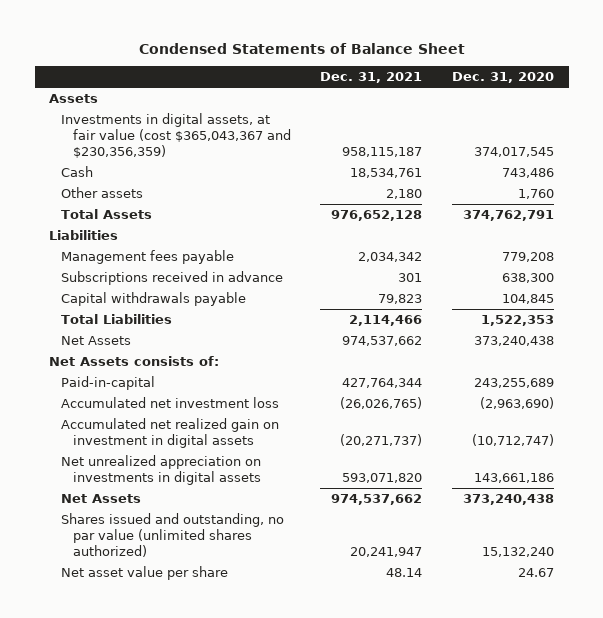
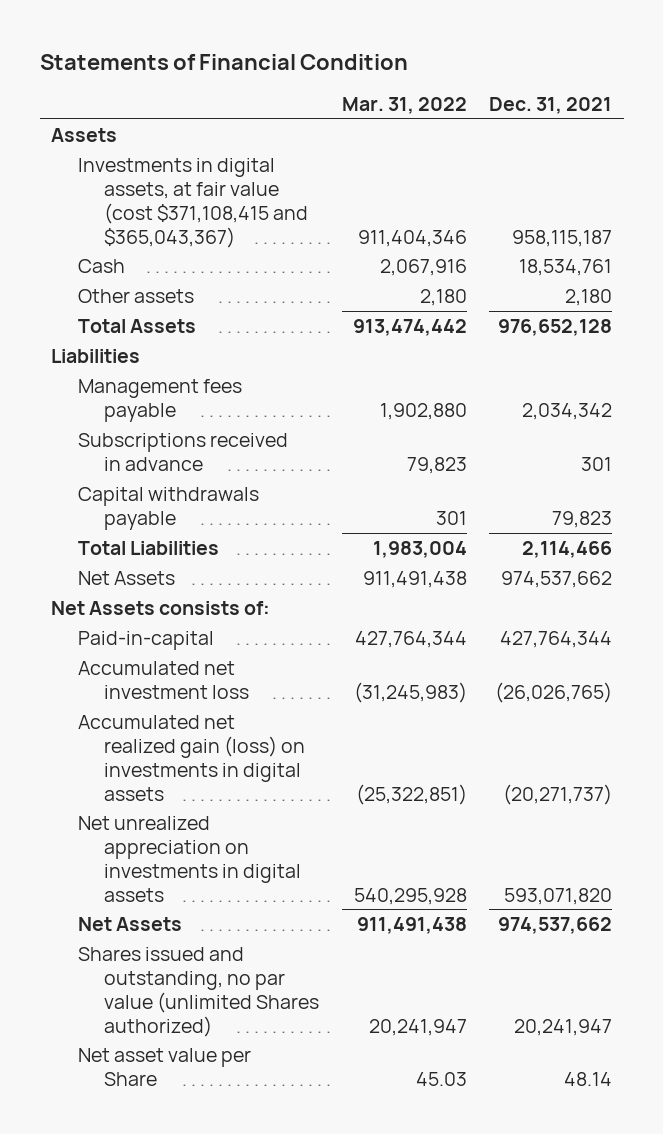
[138,42,465,54] Condensed Statements of Balance Sheet -> [39,53,408,70] Statements of Financial Condition
[451,72,554,84] Dec. 31, 2020 -> none
none -> [341,96,467,114] Mar. 31, 2022
[60,113,291,158] Investments in digital assets, at fair value (cost $365,043,367 and $230,356,359) -> [77,157,309,248] Investments in digital assets, at fair value (cost $371,108,415 and $365,043,367)
[60,418,279,448] Accumulated net realized gain on investment in digital assets -> [77,714,306,801] Accumulated net realized gain (loss) on investments in digital assets
[60,513,284,557] Shares issued and outstanding, no par value (unlimited shares authorized) -> [77,946,320,1037] Shares issued and outstanding, no par value (unlimited Shares authorized)
[60,566,228,581] Net asset value per share -> [77,1047,251,1086] Net asset value per Share

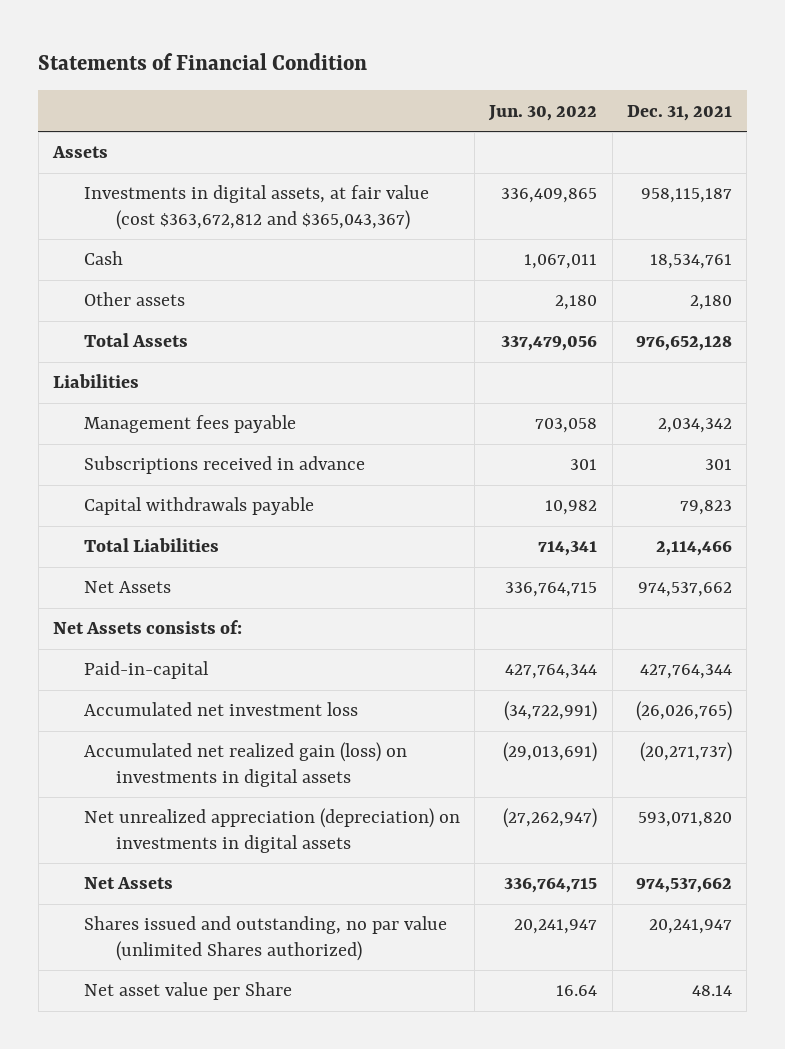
[341,96,467,114] Mar. 31, 2022 -> none
none -> [488,104,598,121] Jun. 30, 2022
[77,157,309,248] Investments in digital assets, at fair value (cost $371,108,415 and $365,043,367) -> [84,185,430,230] Investments in digital assets, at fair value (cost $363,672,812 and $365,043,367)
[77,815,302,902] Net unrealized appreciation on investments in digital assets -> [84,808,461,853] Net unrealized appreciation (depreciation) on investments in digital assets

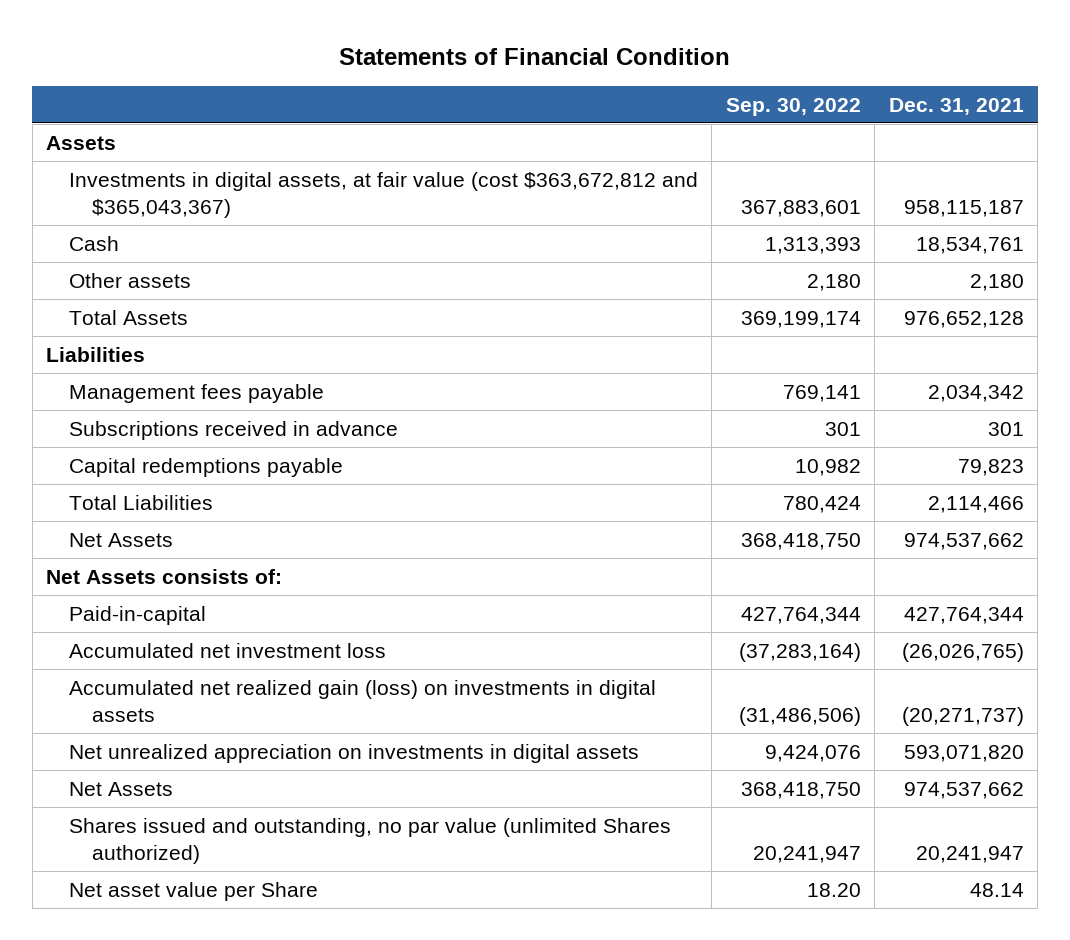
[488,104,598,121] Jun. 30, 2022 -> none
none -> [725,97,861,116] Sep. 30, 2022
[84,497,315,516] Capital withdrawals payable -> [69,457,344,477] Capital redemptions payable
[84,808,461,853] Net unrealized appreciation (depreciation) on investments in digital assets -> [69,743,640,763] Net unrealized appreciation on investments in digital assets

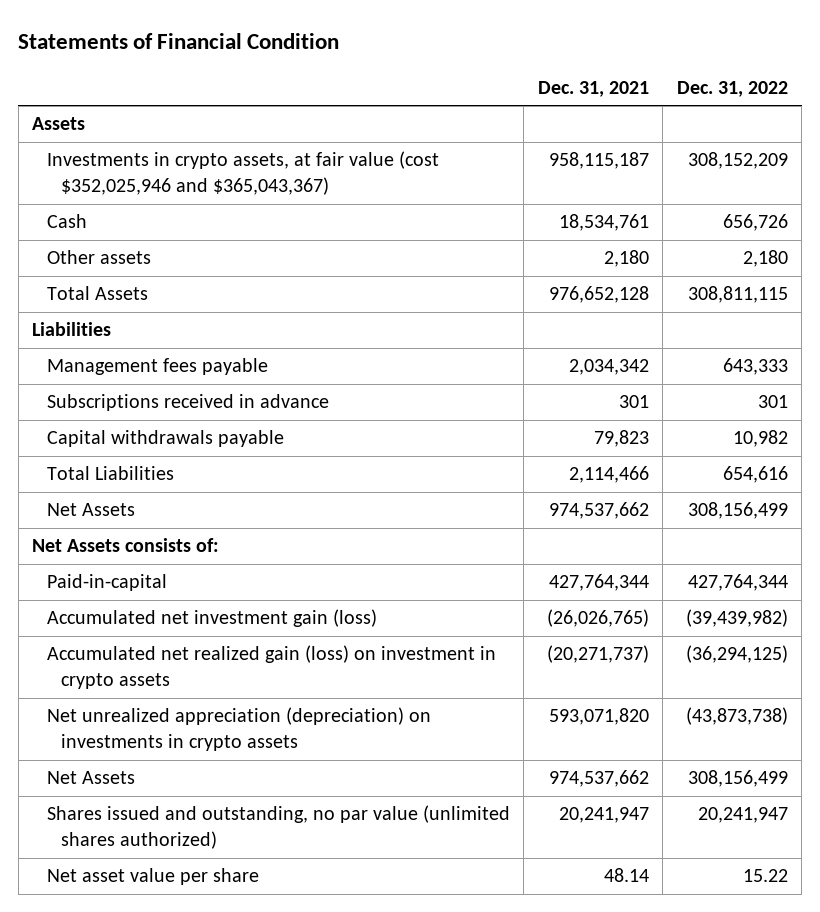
[725,97,861,116] Sep. 30, 2022 -> none
none -> [676,80,788,97] Dec. 31, 2022
[69,171,699,218] Investments in digital assets, at fair value (cost $363,672,812 and $365,043,367) -> [46,151,439,196] Investments in crypto assets, at fair value (cost $352,025,946 and $365,043,367)
[69,457,344,477] Capital redemptions payable -> [46,430,284,448] Capital withdrawals payable
[69,642,387,658] Accumulated net investment loss -> [46,609,377,628] Accumulated net investment gain (loss)
[69,679,657,722] Accumulated net realized gain (loss) on investments in digital assets -> [46,645,496,690] Accumulated net realized gain (loss) on investment in crypto assets
[69,743,640,763] Net unrealized appreciation on investments in digital assets -> [46,707,431,752] Net unrealized appreciation (depreciation) on investments in crypto assets
[69,817,672,864] Shares issued and outstanding, no par value (unlimited Shares authorized) -> [46,805,510,850] Shares issued and outstanding, no par value (unlimited shares authorized)
[69,881,319,901] Net asset value per Share -> [46,868,259,886] Net asset value per share

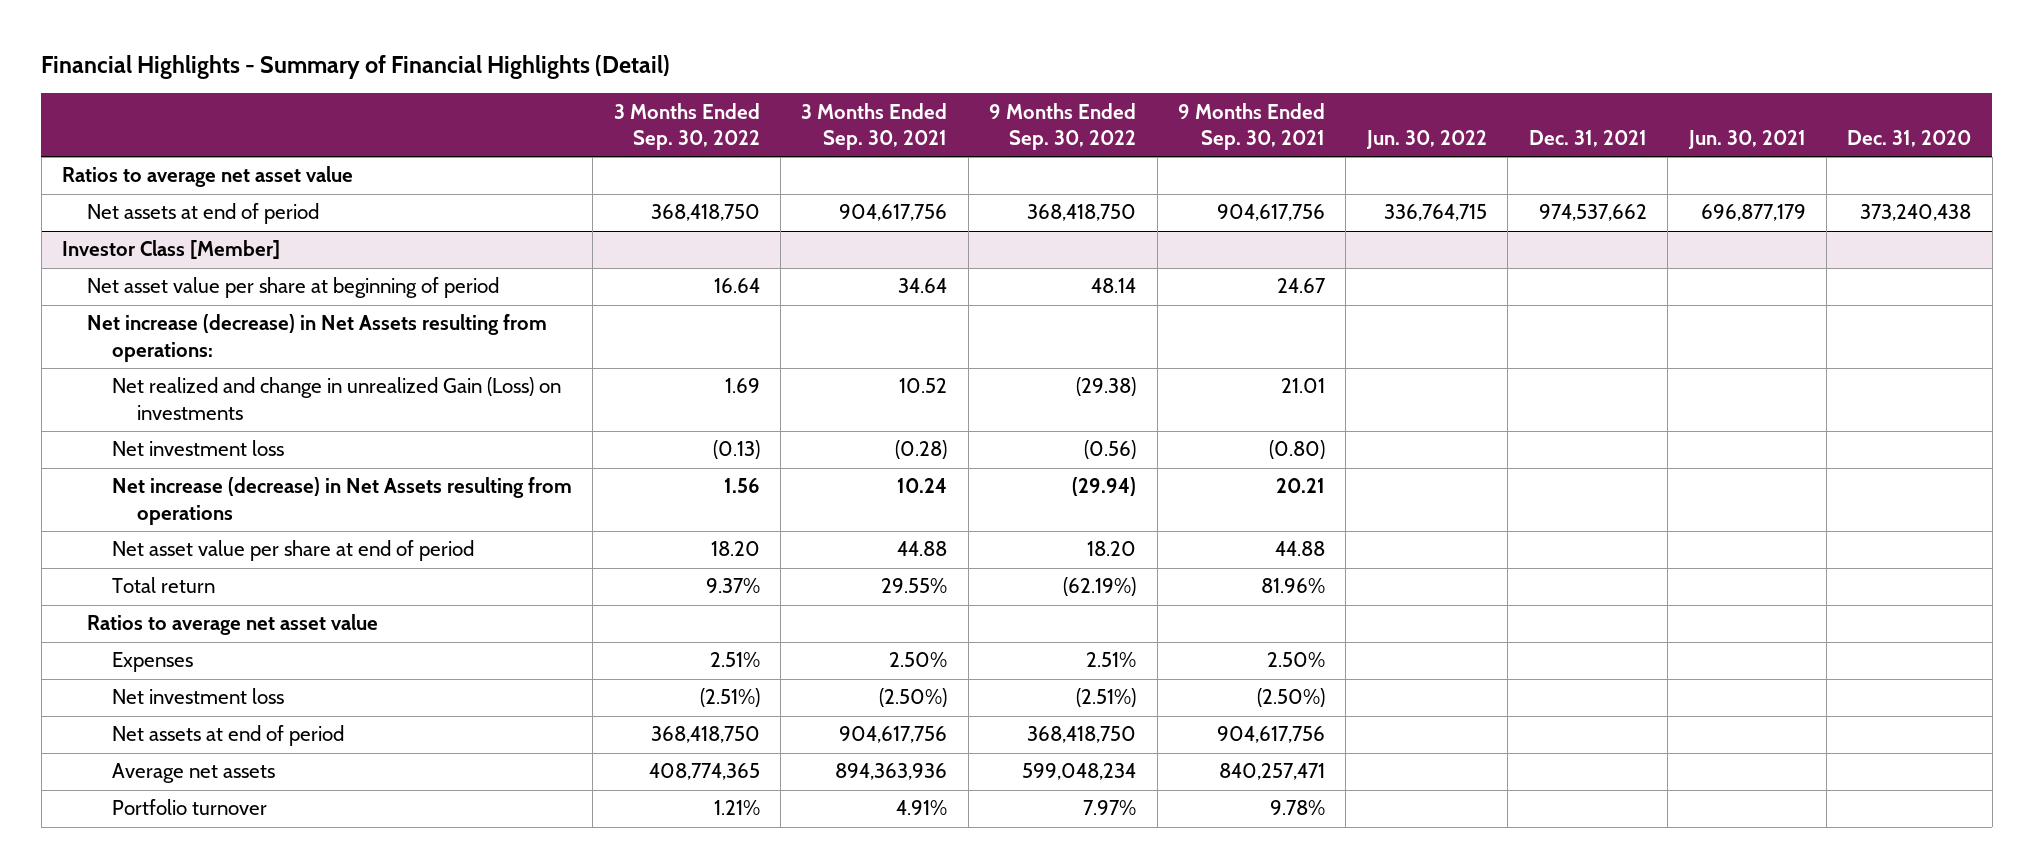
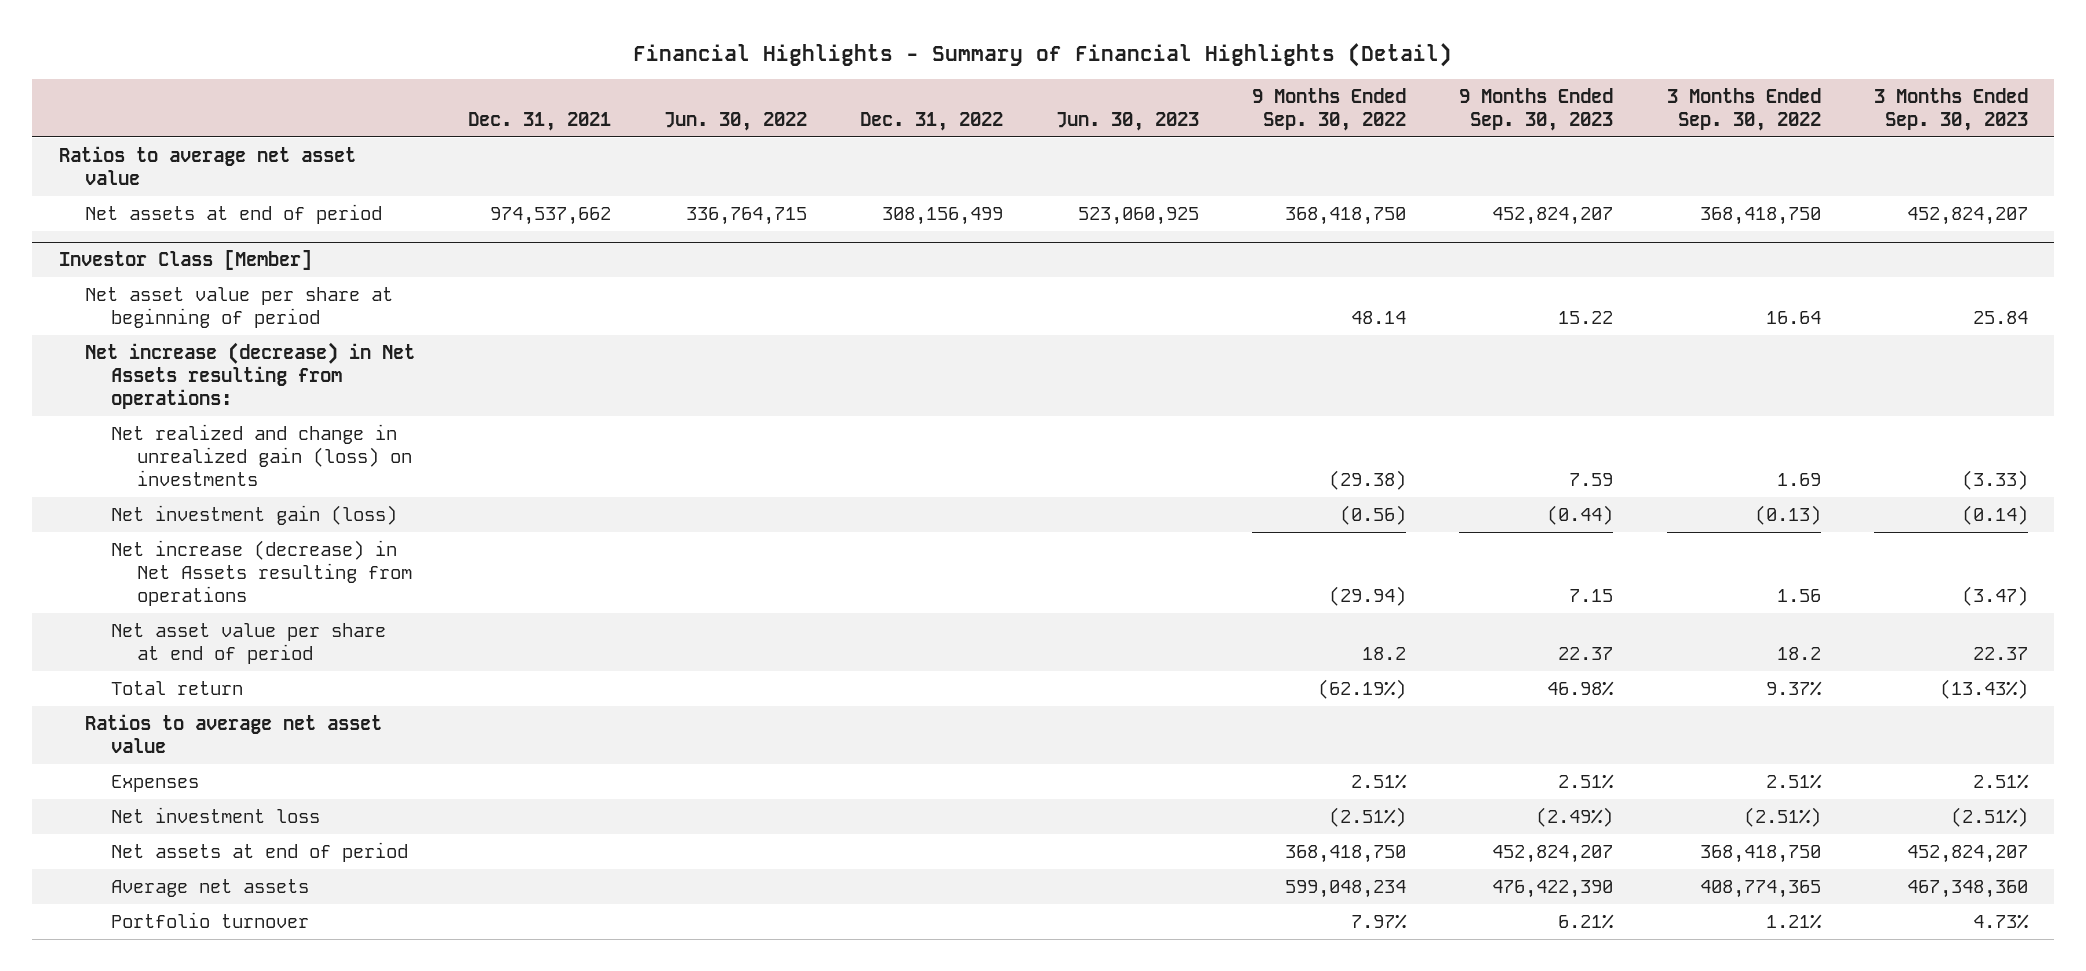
[801,102,948,151] 3 Months Ended Sep. 30, 2021 -> none
[1178,102,1326,151] 9 Months Ended Sep. 30, 2021 -> none
[1687,130,1806,150] Jun. 30, 2021 -> none
[1847,130,1972,148] Dec. 31, 2020 -> none
none -> [860,111,1004,131] Dec. 31, 2022
none -> [1056,111,1200,131] Jun. 30, 2023
none -> [1459,87,1614,131] 9 Months Ended Sep. 30, 2023
none -> [1873,87,2028,131] 3 Months Ended Sep. 30, 2023
[111,377,561,420] Net realized and change in unrealized Gain (Loss) on investments -> [110,423,412,487] Net realized and change in unrealized gain (loss) on investments
[111,440,284,457] Net investment loss -> [110,504,397,525] Net investment gain (loss)
[710,541,760,557] 18.20 -> [1776,647,1821,661] 18.2
[1087,541,1137,557] 18.20 -> [1362,647,1407,661] 18.2

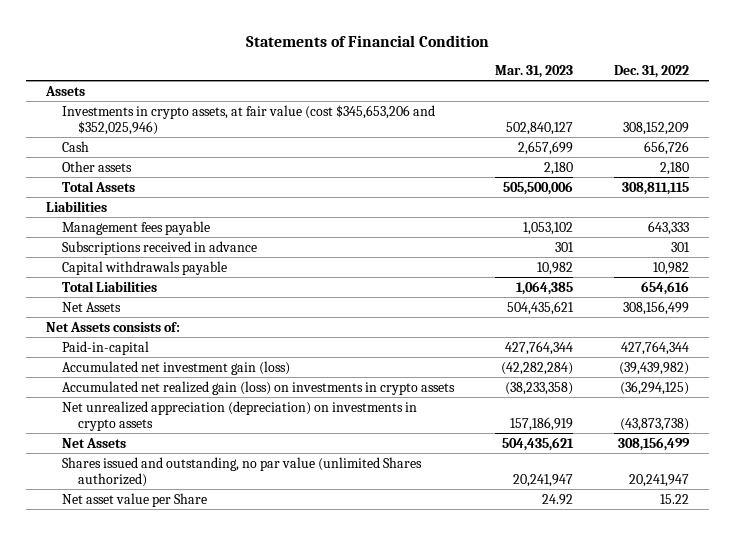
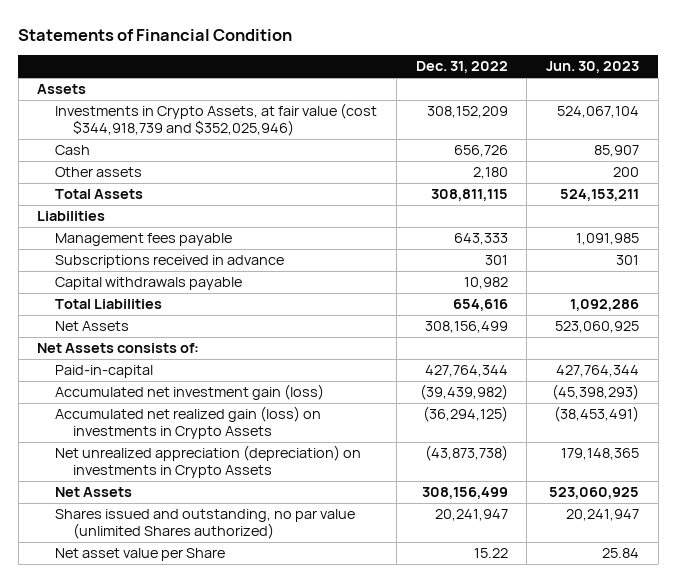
[495,65,574,79] Mar. 31, 2023 -> none
none -> [546,61,640,74] Jun. 30, 2023
[62,104,436,136] Investments in crypto assets, at fair value (cost $345,653,206 and $352,025,946) -> [55,103,378,137] Investments in Crypto Assets, at fair value (cost $344,918,739 and $352,025,946)
[62,380,456,395] Accumulated net realized gain (loss) on investments in crypto assets -> [55,406,322,440] Accumulated net realized gain (loss) on investments in Crypto Assets
[62,400,418,432] Net unrealized appreciation (depreciation) on investments in crypto assets -> [55,445,362,479] Net unrealized appreciation (depreciation) on investments in Crypto Assets

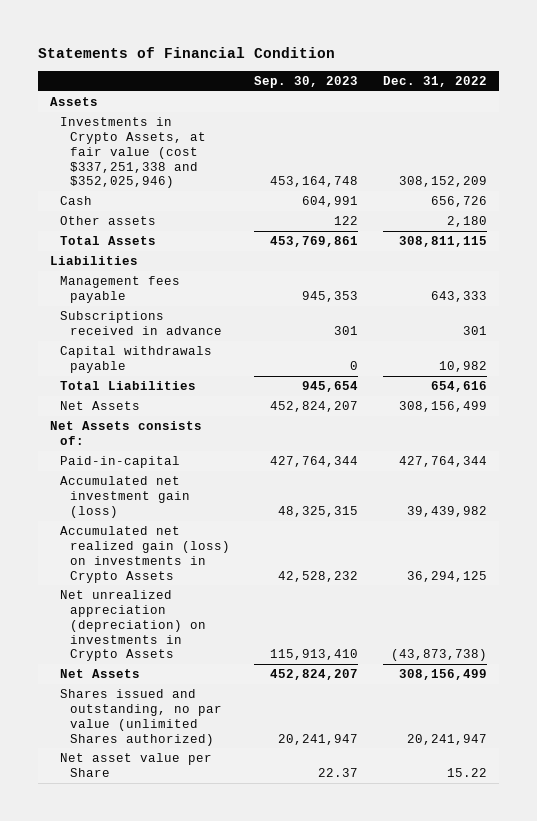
[546,61,640,74] Jun. 30, 2023 -> none
none -> [254,75,359,88] Sep. 30, 2023
[55,103,378,137] Investments in Crypto Assets, at fair value (cost $344,918,739 and $352,025,946) -> [59,117,206,189] Investments in Crypto Assets, at fair value (cost $337,251,338 and $352,025,946)
[419,384,508,401] (39,439,982) -> [406,505,487,517] 39,439,982
[422,406,508,423] (36,294,125) -> [406,570,487,582] 36,294,125

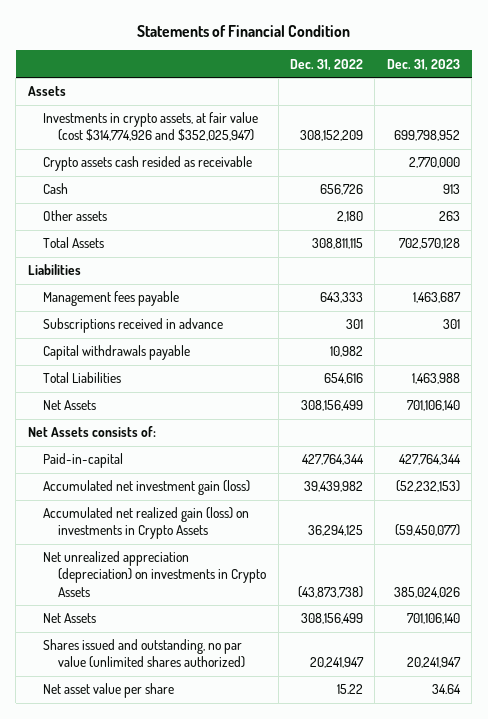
[254,75,359,88] Sep. 30, 2023 -> none
none -> [386,58,460,71] Dec. 31, 2023
[59,117,206,189] Investments in Crypto Assets, at fair value (cost $337,251,338 and $352,025,946) -> [42,112,258,142] Investments in crypto assets, at fair value (cost $314,774,926 and $352,025,947)
none -> [42,156,252,172] Crypto assets cash resided as receivable
[59,689,222,746] Shares issued and outstanding, no par value (unlimited Shares authorized) -> [42,639,246,669] Shares issued and outstanding, no par value (unlimited shares authorized)
[59,753,212,778] Net asset value per Share -> [42,683,174,699] Net asset value per share

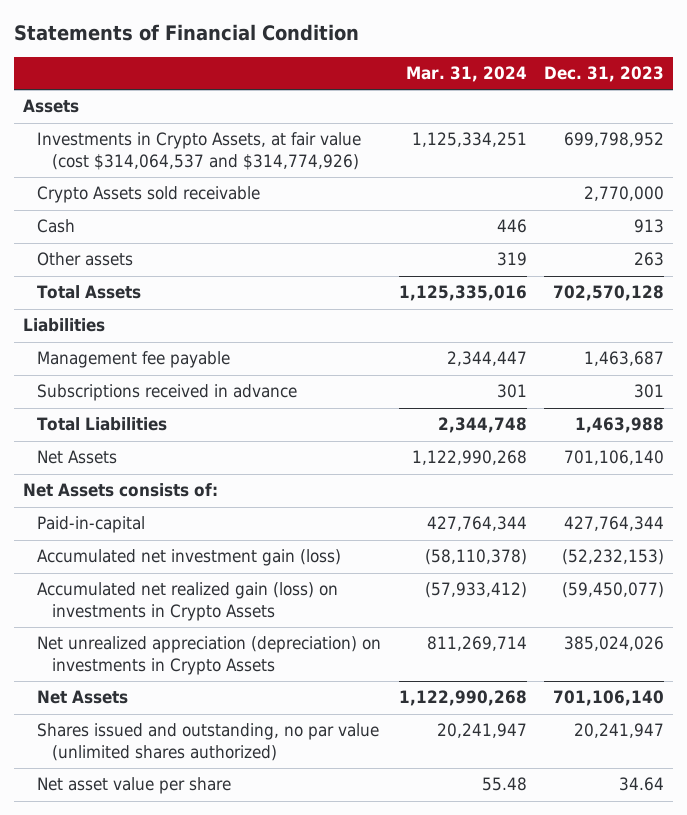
[289,58,363,71] Dec. 31, 2022 -> none
none -> [405,66,527,83] Mar. 31, 2024
[42,112,258,142] Investments in crypto assets, at fair value (cost $314,774,926 and $352,025,947) -> [37,132,362,170] Investments in Crypto Assets, at fair value (cost $314,064,537 and $314,774,926)
[42,156,252,172] Crypto assets cash resided as receivable -> [37,186,261,204] Crypto Assets sold receivable
[42,291,179,307] Management fees payable -> [37,351,231,369] Management fee payable
[42,345,190,361] Capital withdrawals payable -> none

